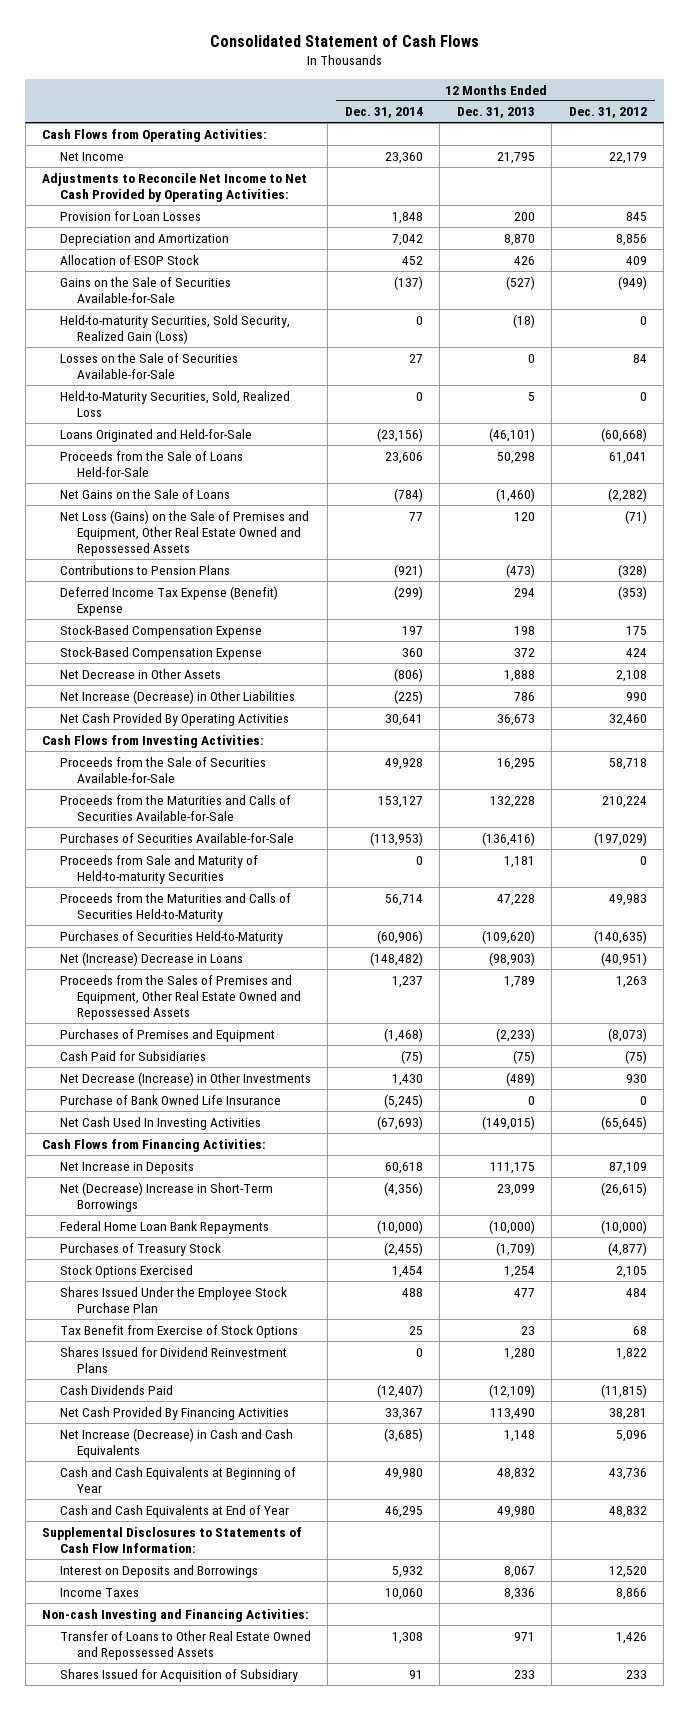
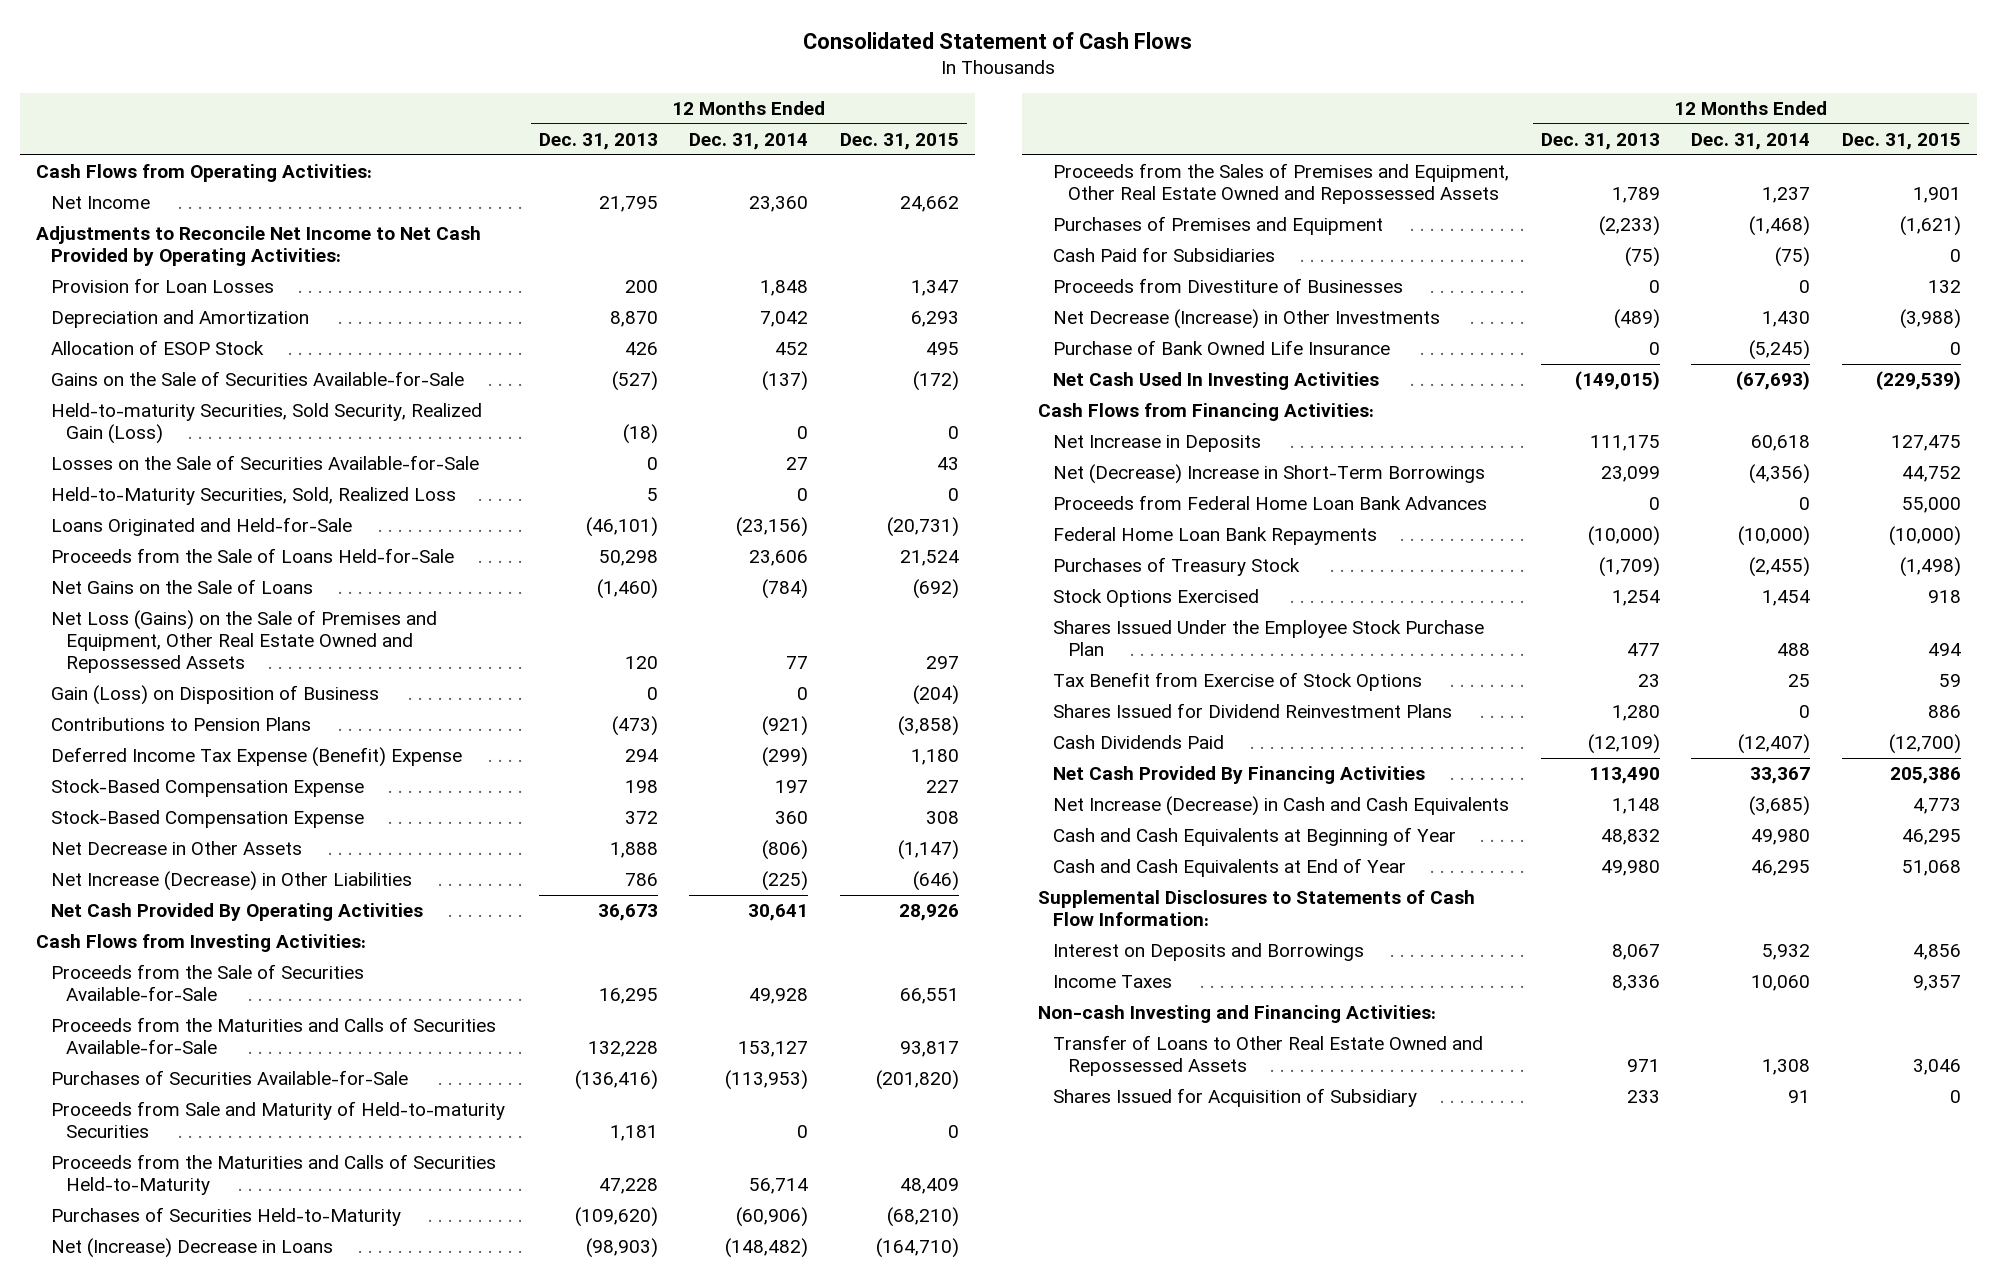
[568,107,647,119] Dec. 31, 2012 -> none
none -> [840,132,960,150] Dec. 31, 2015
none -> [50,685,379,706] Gain (Loss) on Disposition of Business
none -> [1052,278,1403,294] Proceeds from Divestiture of Businesses
none -> [1052,495,1487,511] Proceeds from Federal Home Loan Bank Advances

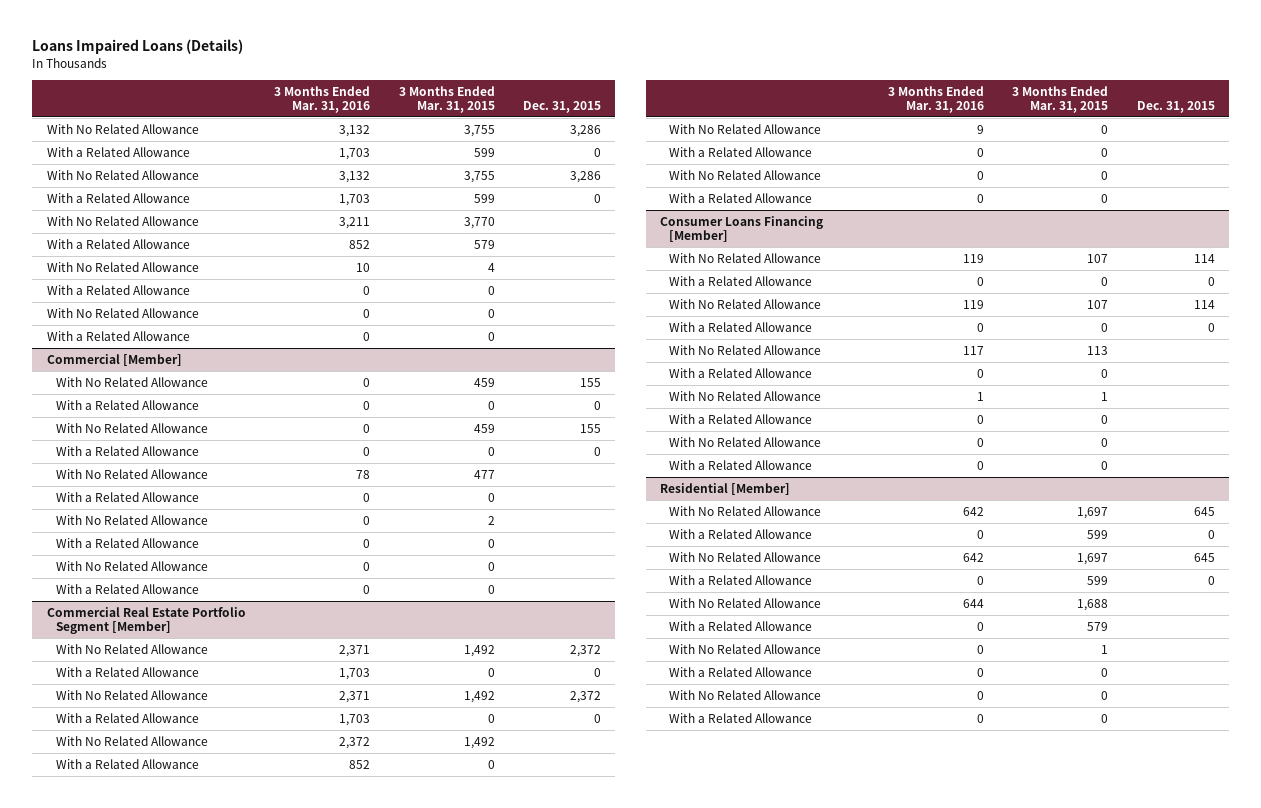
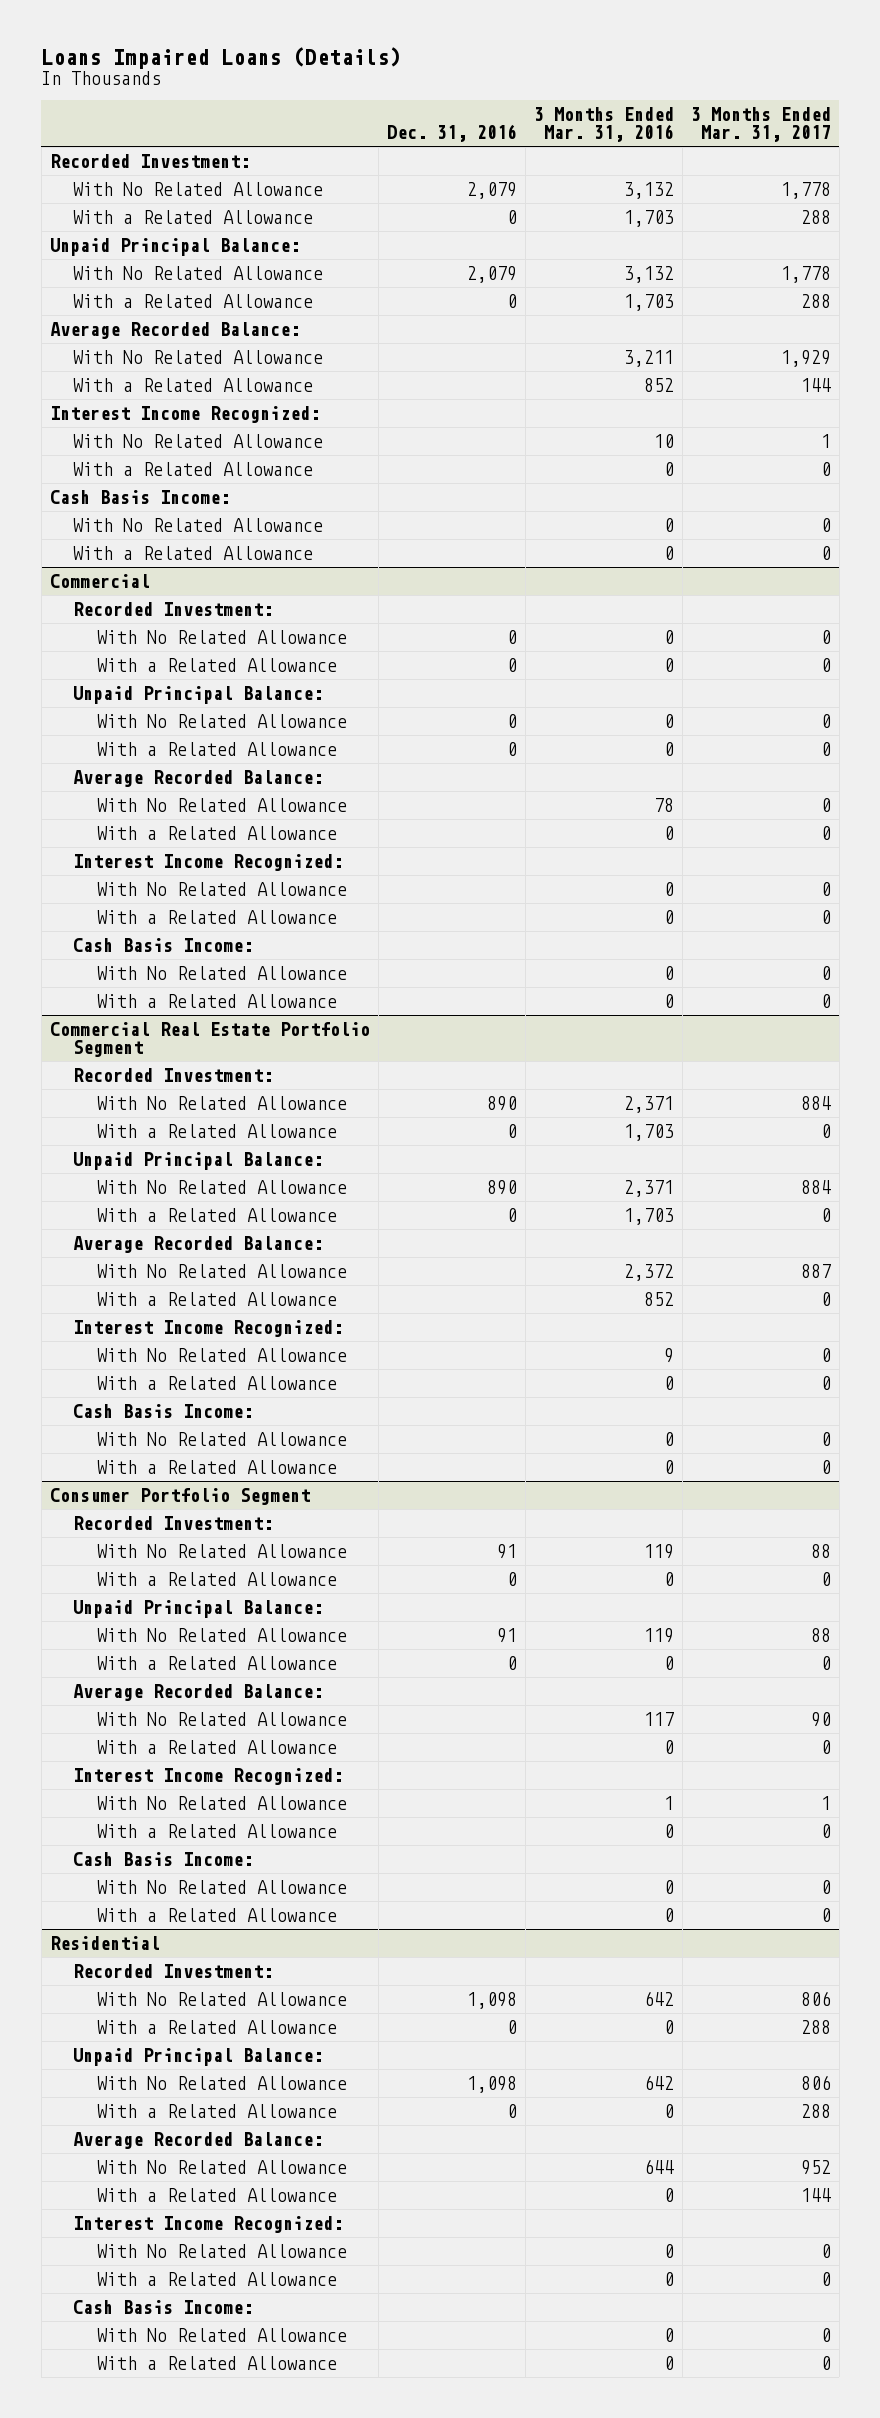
[398,85,495,113] 3 Months Ended Mar. 31, 2015 -> none
[523,100,602,113] Dec. 31, 2015 -> none
none -> [386,124,517,143] Dec. 31, 2016
none -> [690,107,831,143] 3 Months Ended Mar. 31, 2017
none -> [49,153,250,168] Recorded Investment:
none -> [49,237,300,256] Unpaid Principal Balance:
none -> [49,321,300,339] Average Recorded Balance:
none -> [49,405,320,423] Interest Income Recognized:
none -> [49,489,230,504] Cash Basis Income:
[46,353,182,366] Commercial [Member] -> [49,573,150,588] Commercial
none -> [73,601,274,616] Recorded Investment:
none -> [73,685,324,704] Unpaid Principal Balance:
none -> [73,769,324,787] Average Recorded Balance:
none -> [73,853,344,871] Interest Income Recognized:
none -> [73,937,254,952] Cash Basis Income:
[46,606,246,634] Commercial Real Estate Portfolio Segment [Member] -> [49,1021,370,1057] Commercial Real Estate Portfolio Segment
none -> [73,1067,274,1082] Recorded Investment:
none -> [73,1151,324,1170] Unpaid Principal Balance:
none -> [73,1235,324,1253] Average Recorded Balance:
none -> [73,1319,344,1337] Interest Income Recognized:
none -> [73,1403,254,1418] Cash Basis Income:
[660,215,824,242] Consumer Loans Financing [Member] -> [49,1487,310,1505] Consumer Portfolio Segment
none -> [73,1515,274,1530] Recorded Investment:
none -> [73,1599,324,1618] Unpaid Principal Balance:
none -> [73,1683,324,1701] Average Recorded Balance:
none -> [73,1767,344,1785] Interest Income Recognized:
none -> [73,1851,254,1866] Cash Basis Income:
[660,482,791,495] Residential [Member] -> [49,1935,160,1950] Residential
none -> [73,1963,274,1978] Recorded Investment:
none -> [73,2047,324,2066] Unpaid Principal Balance:
none -> [73,2131,324,2149] Average Recorded Balance:
none -> [73,2215,344,2233] Interest Income Recognized:
none -> [73,2299,254,2314] Cash Basis Income:

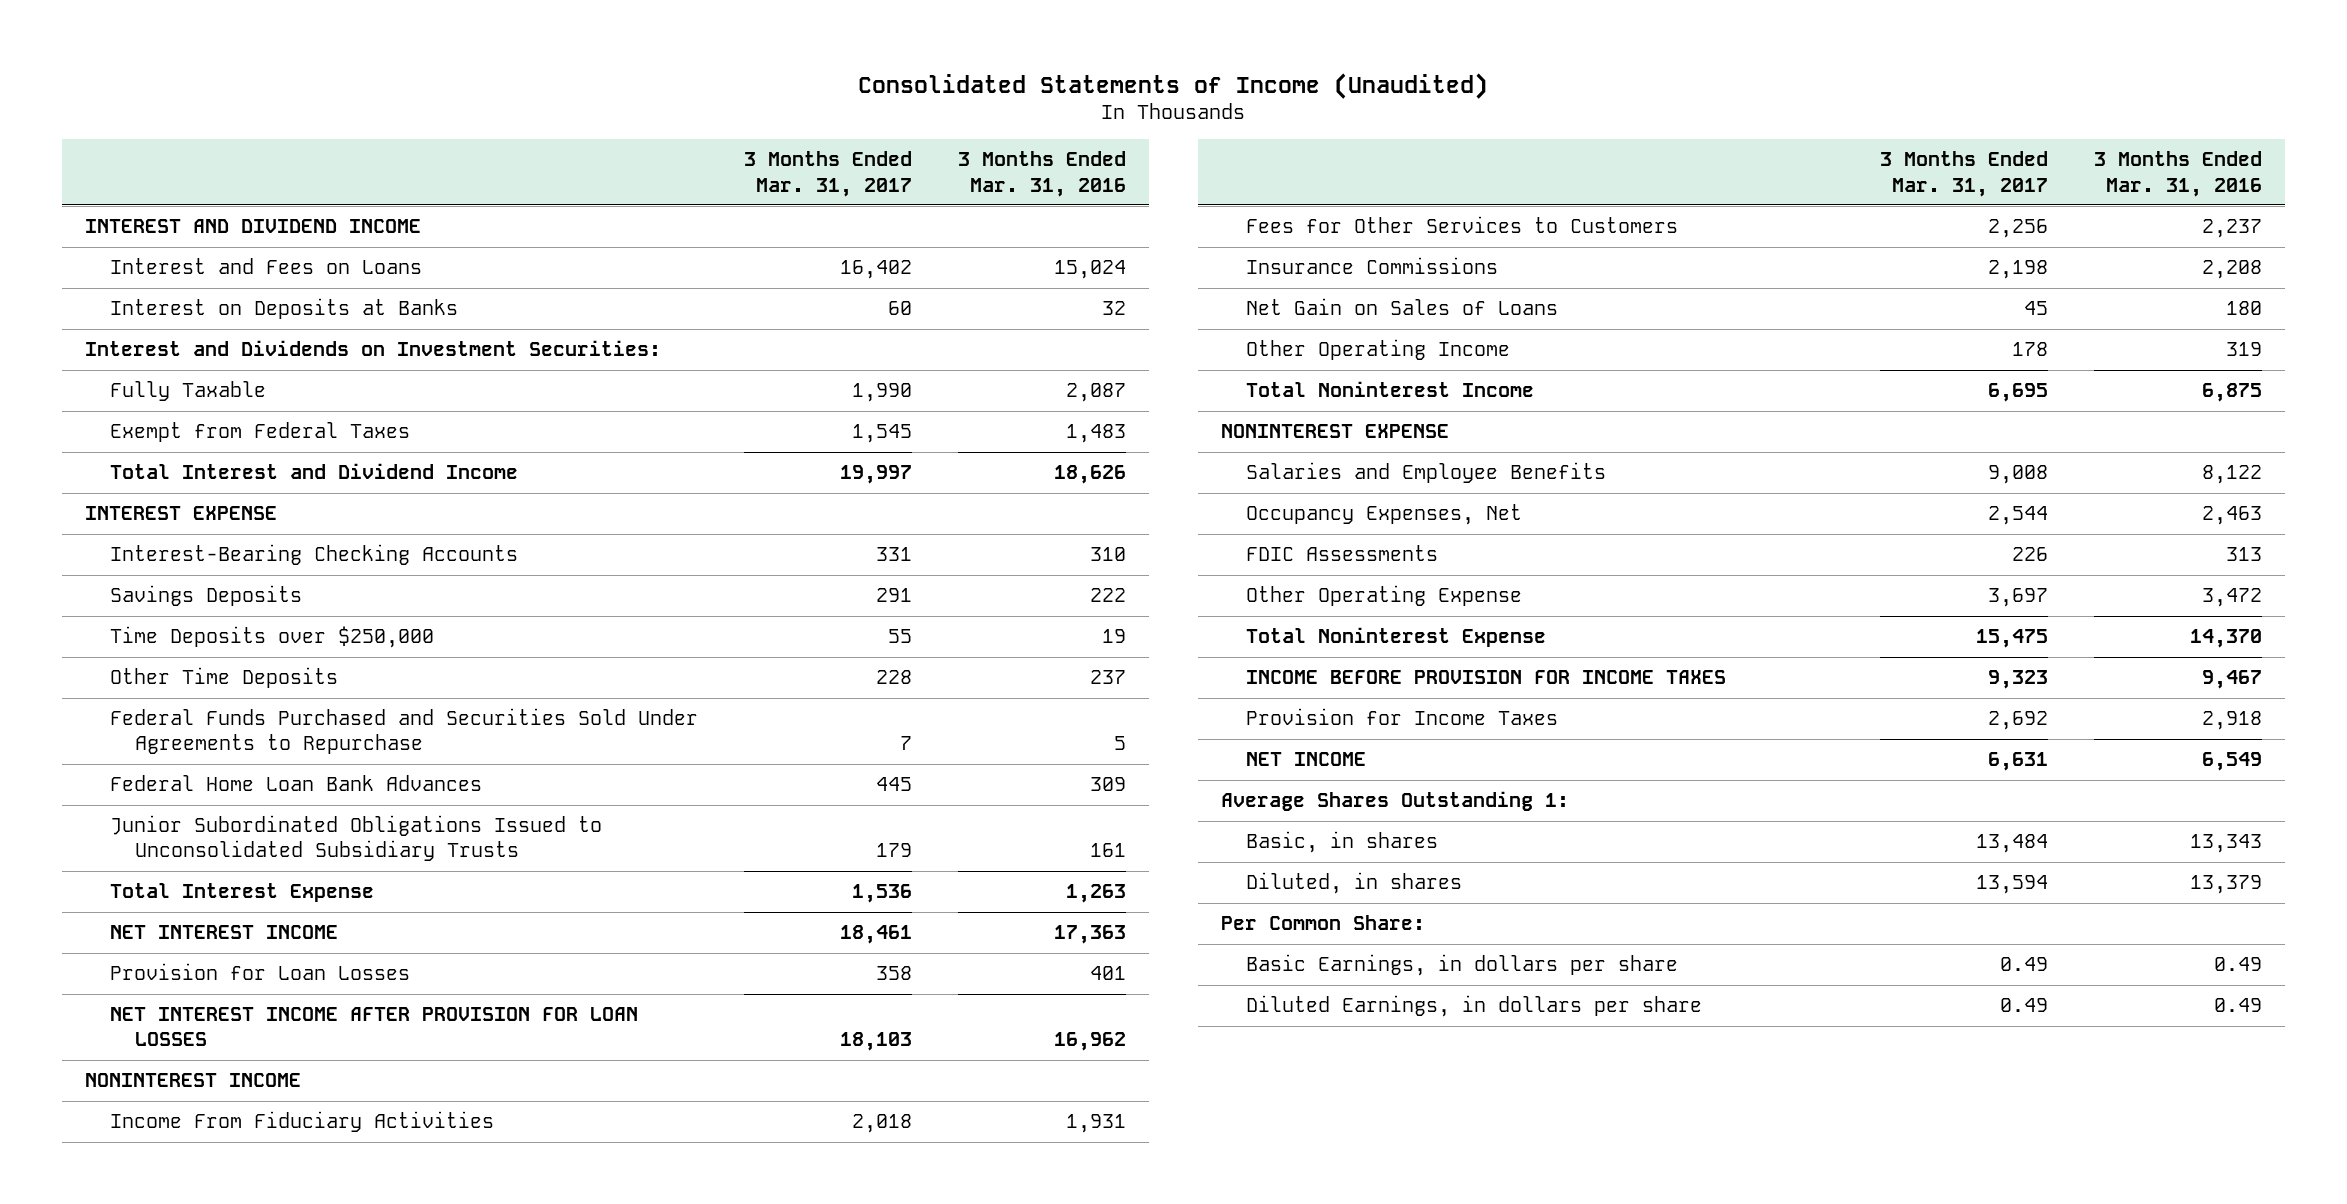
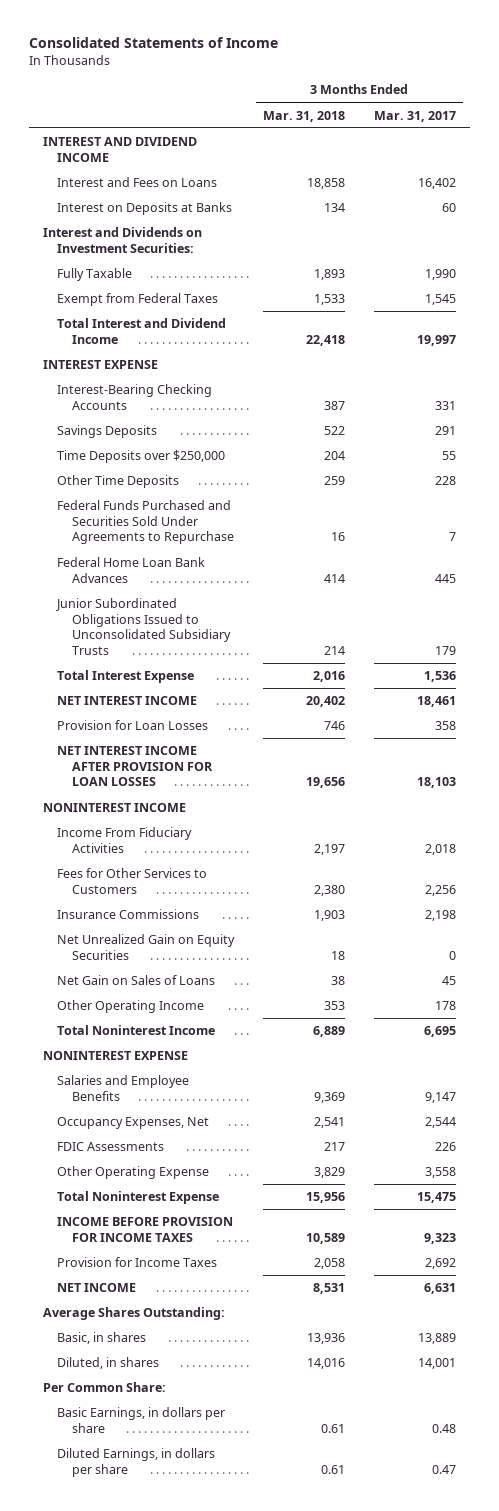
[858,72,1489,99] Consolidated Statements of Income (Unaudited) -> [28,36,278,48] Consolidated Statements of Income
[957,151,1126,197] 3 Months Ended Mar. 31, 2016 -> none
none -> [263,110,346,122] Mar. 31, 2018
none -> [57,934,236,960] Net Unrealized Gain on Equity Securities
[1987,465,2048,485] 9,008 -> [424,1091,456,1103] 9,147
[1987,588,2048,608] 3,697 -> [424,1167,456,1179] 3,558
[1220,791,1569,812] Average Shares Outstanding 1: -> [43,1307,226,1321] Average Shares Outstanding:
[1975,834,2048,854] 13,484 -> [417,1333,456,1345] 13,889
[1975,875,2048,895] 13,594 -> [417,1358,456,1370] 14,001
[1999,957,2048,972] 0.49 -> [431,1423,456,1433] 0.48
[1999,998,2048,1013] 0.49 -> [431,1464,456,1474] 0.47

